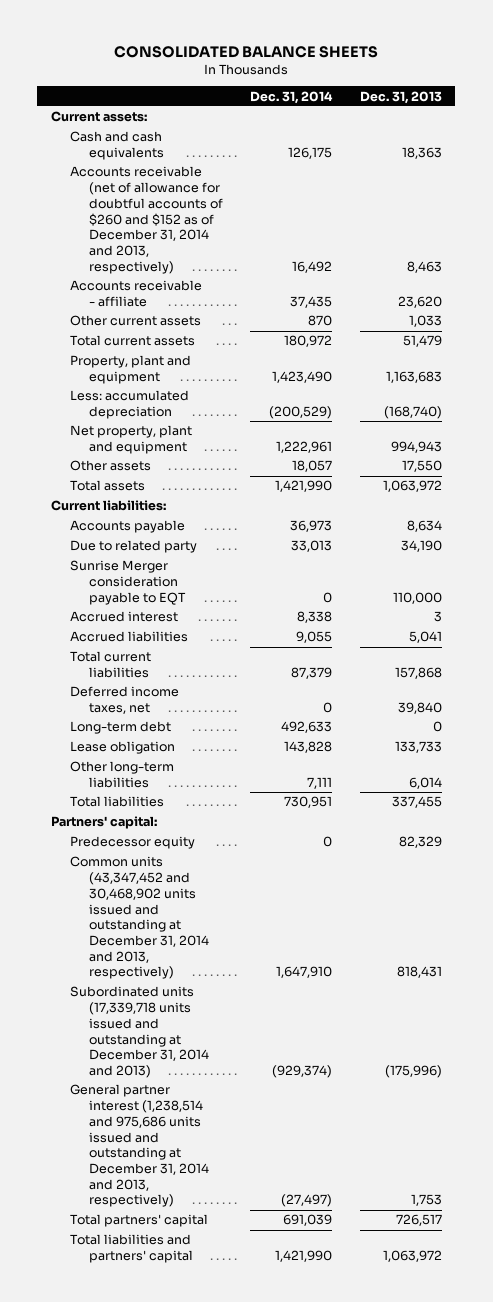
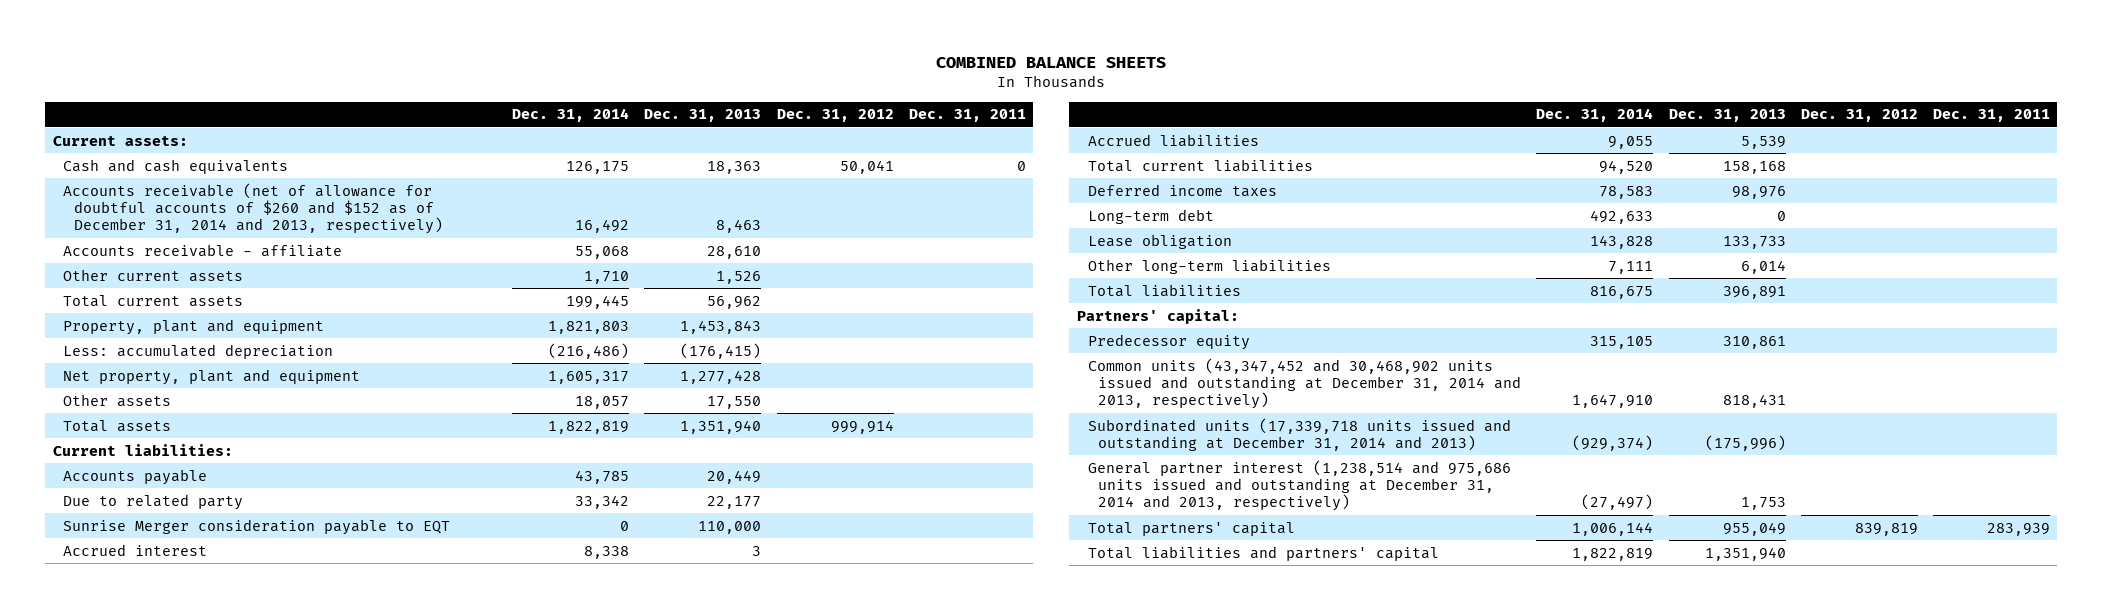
[114,45,379,58] CONSOLIDATED BALANCE SHEETS -> [936,56,1167,68] COMBINED BALANCE SHEETS
none -> [776,109,894,123] Dec. 31, 2012
none -> [908,109,1026,123] Dec. 31, 2011
[290,296,333,309] 37,435 -> [575,245,630,259] 55,068
[397,296,442,309] 23,620 -> [707,245,762,259] 28,610
[308,315,333,327] 870 -> [584,270,630,284] 1,710
[408,315,442,328] 1,033 -> [716,270,762,284] 1,526
[284,335,333,348] 180,972 -> [566,294,630,309] 199,445
[402,335,442,348] 51,479 -> [707,295,762,309] 56,962
[272,371,333,384] 1,423,490 -> [548,320,630,334] 1,821,803
[385,371,442,384] 1,163,683 -> [680,319,762,334] 1,453,843
[269,406,333,420] (200,529) -> [548,342,630,359] (216,486)
[383,406,442,420] (168,740) -> [680,342,762,359] (176,415)
[276,441,333,454] 1,222,961 -> [548,370,630,384] 1,605,317
[390,441,442,454] 994,943 -> [680,369,762,384] 1,277,428
[275,480,333,493] 1,421,990 -> [548,420,630,434] 1,822,819
[382,480,442,493] 1,063,972 -> [680,419,762,434] 1,351,940
[290,520,333,533] 36,973 -> [575,469,630,484] 43,785
[406,520,442,533] 8,634 -> [707,469,762,484] 20,449
[291,540,333,553] 33,013 -> [575,494,630,509] 33,342
[400,540,442,553] 34,190 -> [707,495,762,509] 22,177
[408,631,442,644] 5,041 -> [1740,135,1786,149] 5,539
[291,667,333,680] 87,379 -> [1599,159,1654,174] 94,520
[394,667,442,680] 157,868 -> [1722,160,1786,174] 158,168
[69,686,179,715] Deferred income taxes, net -> [1087,183,1277,197] Deferred income taxes
[323,702,333,714] 0 -> [1599,185,1654,199] 78,583
[397,702,442,715] 39,840 -> [1731,185,1786,199] 98,976
[284,796,333,809] 730,951 -> [1590,285,1654,299] 816,675
[391,796,442,809] 337,455 -> [1722,285,1786,299] 396,891
[323,836,333,848] 0 -> [1590,335,1654,349] 315,105
[398,836,442,849] 82,329 -> [1722,335,1786,349] 310,861
[283,1214,333,1227] 691,039 -> [1572,521,1654,536] 1,006,144
[395,1214,442,1227] 726,517 -> [1722,521,1786,536] 955,049
[275,1250,333,1263] 1,421,990 -> [1572,547,1654,561] 1,822,819
[382,1250,442,1263] 1,063,972 -> [1704,546,1786,561] 1,351,940

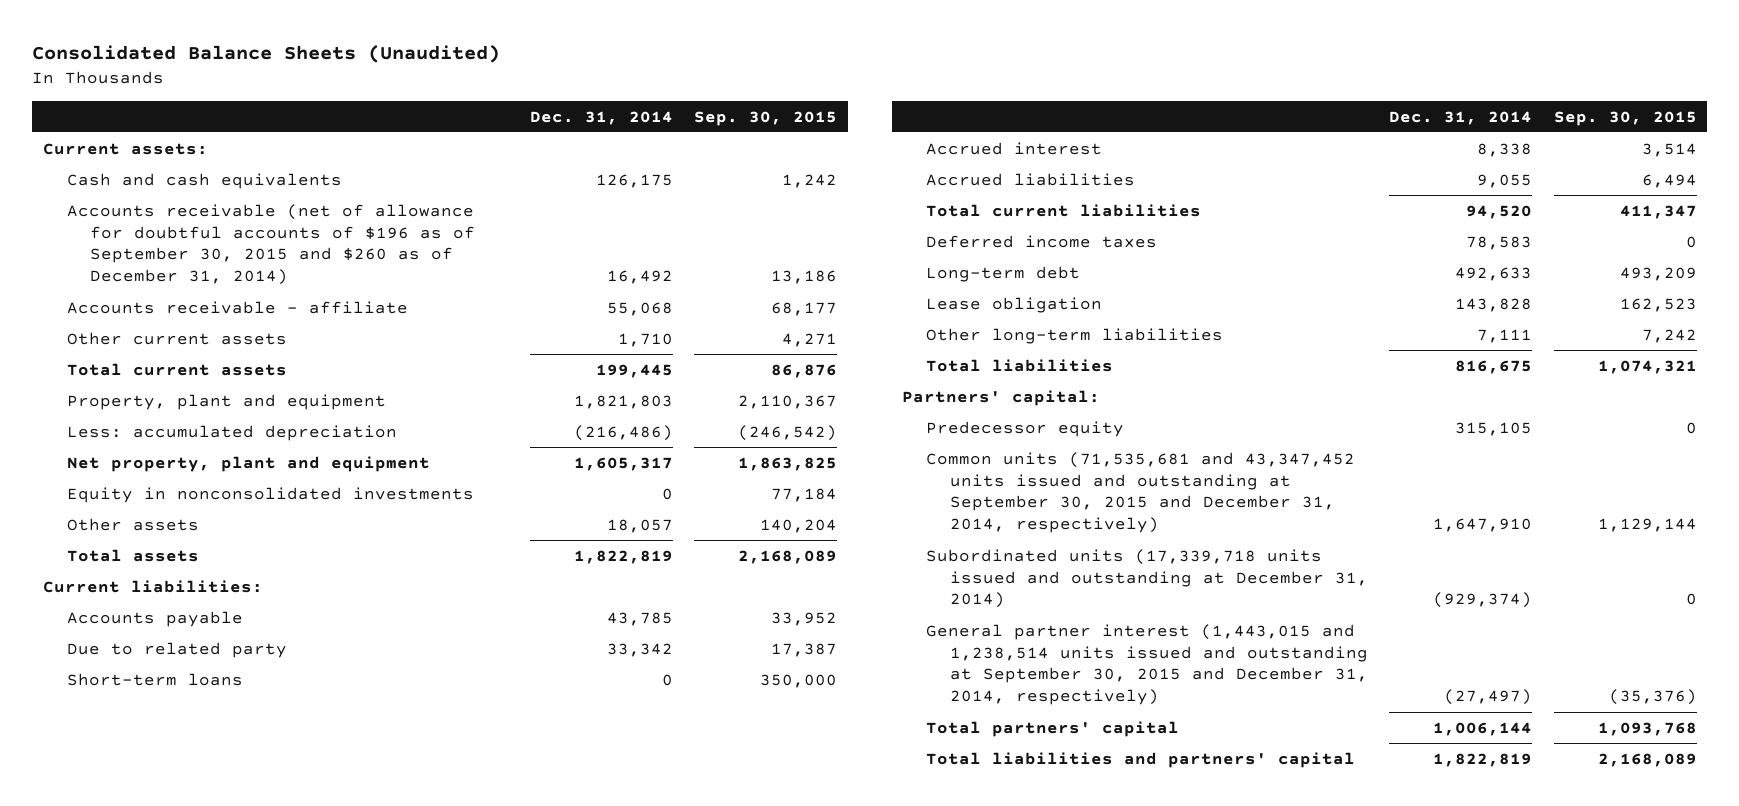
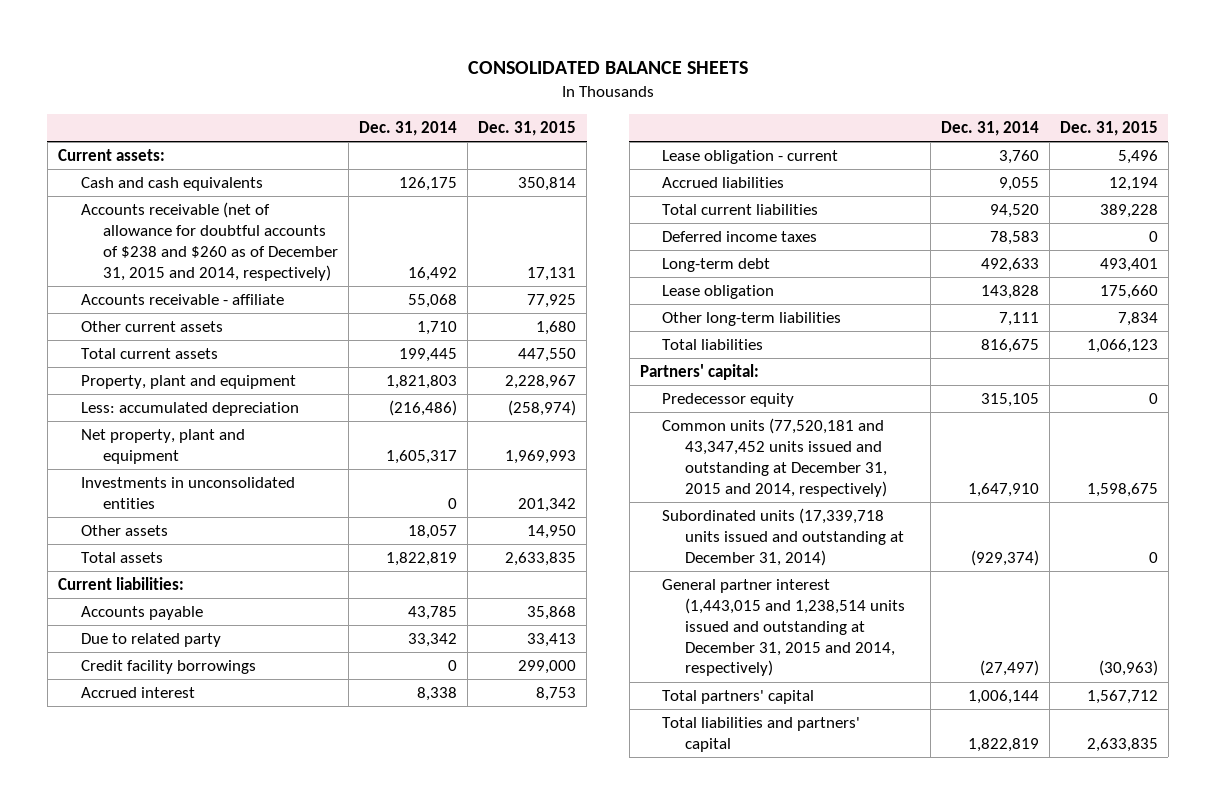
[32,45,501,64] Consolidated Balance Sheets (Unaudited) -> [467,60,748,74] CONSOLIDATED BALANCE SHEETS
[694,110,838,126] Sep. 30, 2015 -> none
none -> [478,121,577,137] Dec. 31, 2015
[66,203,476,286] Accounts receivable (net of allowance for doubtful accounts of $196 as of September 30, 2015 and $260 as of December 31, 2014) -> [80,202,339,281] Accounts receivable (net of allowance for doubtful accounts of $238 and $260 as of December 31, 2015 and 2014, respectively)
[66,486,474,503] Equity in nonconsolidated investments -> none
none -> [80,477,295,510] Investments in unconsolidated entities
[66,672,243,686] Short-term loans -> none
none -> [80,660,256,675] Credit facility borrowings
none -> [662,150,839,165] Lease obligation - current
[926,451,1356,534] Common units (71,535,681 and 43,347,452 units issued and outstanding at September 30, 2015 and December 31, 2014, respectively) -> [662,418,887,497] Common units (77,520,181 and 43,347,452 units issued and outstanding at December 31, 2015 and 2014, respectively)
[926,623,1369,706] General partner interest (1,443,015 and 1,238,514 units issued and outstanding at September 30, 2015 and December 31, 2014, respectively) -> [662,579,905,677] General partner interest (1,443,015 and 1,238,514 units issued and outstanding at December 31, 2015 and 2014, respectively)

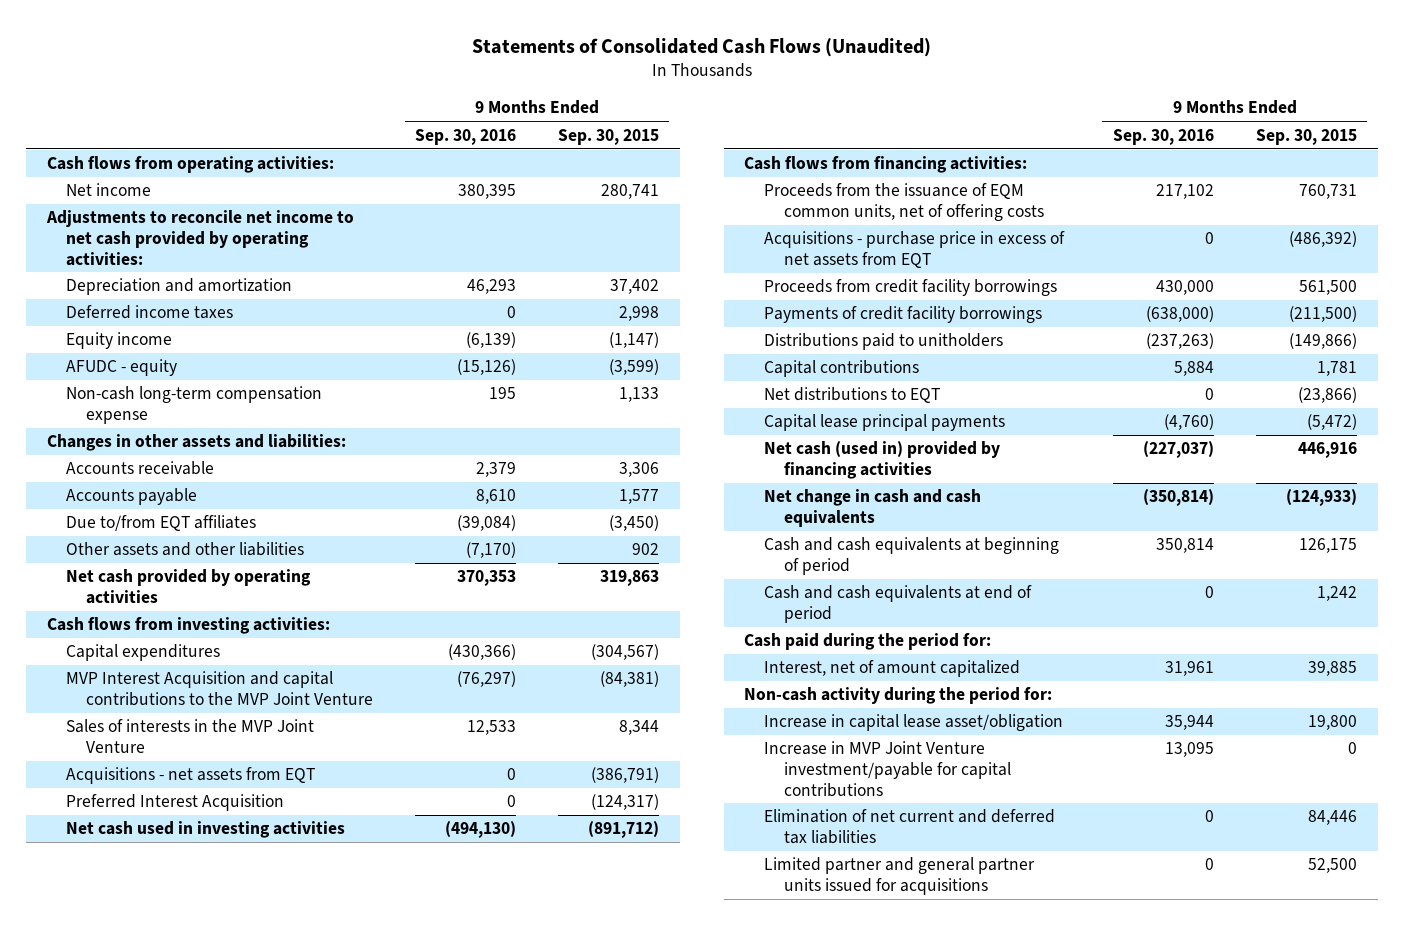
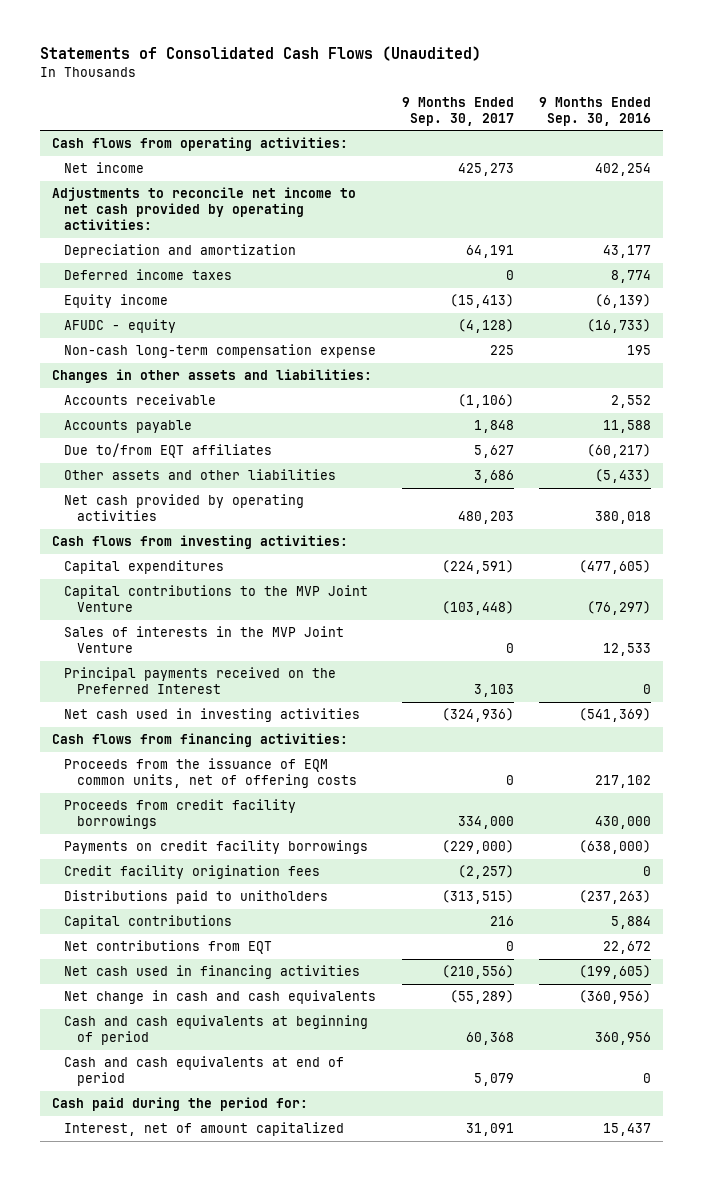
[557,128,659,145] Sep. 30, 2015 -> none
none -> [401,96,514,126] 9 Months Ended Sep. 30, 2017
[457,184,516,200] 380,395 -> [594,162,651,176] 402,254
[466,279,516,295] 46,293 -> [602,244,651,258] 43,177
[506,306,516,319] 0 -> [610,269,651,283] 8,774
[456,359,516,376] (15,126) -> [586,318,651,333] (16,733)
[475,462,516,478] 2,379 -> [610,394,651,408] 2,552
[475,489,516,505] 8,610 -> [602,419,651,433] 11,588
[456,515,516,532] (39,084) -> [586,443,651,458] (60,217)
[465,542,516,559] (7,170) -> [594,468,651,483] (5,433)
[456,570,516,587] 370,353 -> [594,510,651,524] 380,018
[447,644,516,661] (430,366) -> [578,559,651,574] (477,605)
[66,671,374,706] MVP Interest Acquisition and capital contributions to the MVP Joint Venture -> [64,584,369,612] Capital contributions to the MVP Joint Venture
[66,767,316,785] Acquisitions - net assets from EQT -> none
[66,794,285,812] Preferred Interest Acquisition -> none
none -> [64,666,337,694] Principal payments received on the Preferred Interest
[444,821,516,839] (494,130) -> [578,707,651,722] (541,369)
[764,231,1066,268] Acquisitions - purchase price in excess of net assets from EQT -> none
[764,306,1043,324] Payments of credit facility borrowings -> [64,839,369,854] Payments on credit facility borrowings
none -> [64,864,321,879] Credit facility origination fees
[764,387,941,404] Net distributions to EQT -> none
[764,414,1006,432] Capital lease principal payments -> none
none -> [64,939,273,954] Net contributions from EQT
[764,441,1001,479] Net cash (used in) provided by financing activities -> [64,964,361,979] Net cash used in financing activities
[1142,441,1214,459] (227,037) -> [578,964,651,979] (199,605)
[1142,489,1214,507] (350,814) -> [578,989,651,1004] (360,956)
[1155,538,1214,554] 350,814 -> [594,1031,651,1045] 360,956
[744,687,1053,705] Non-cash activity during the period for: -> none
[764,714,1064,732] Increase in capital lease asset/obligation -> none
[764,741,1011,797] Increase in MVP Joint Venture investment/payable for capital contributions -> none
[764,809,1056,844] Elimination of net current and deferred tax liabilities -> none
[764,857,1036,895] Limited partner and general partner units issued for acquisitions -> none
[1164,661,1214,677] 31,961 -> [602,1122,651,1136] 15,437

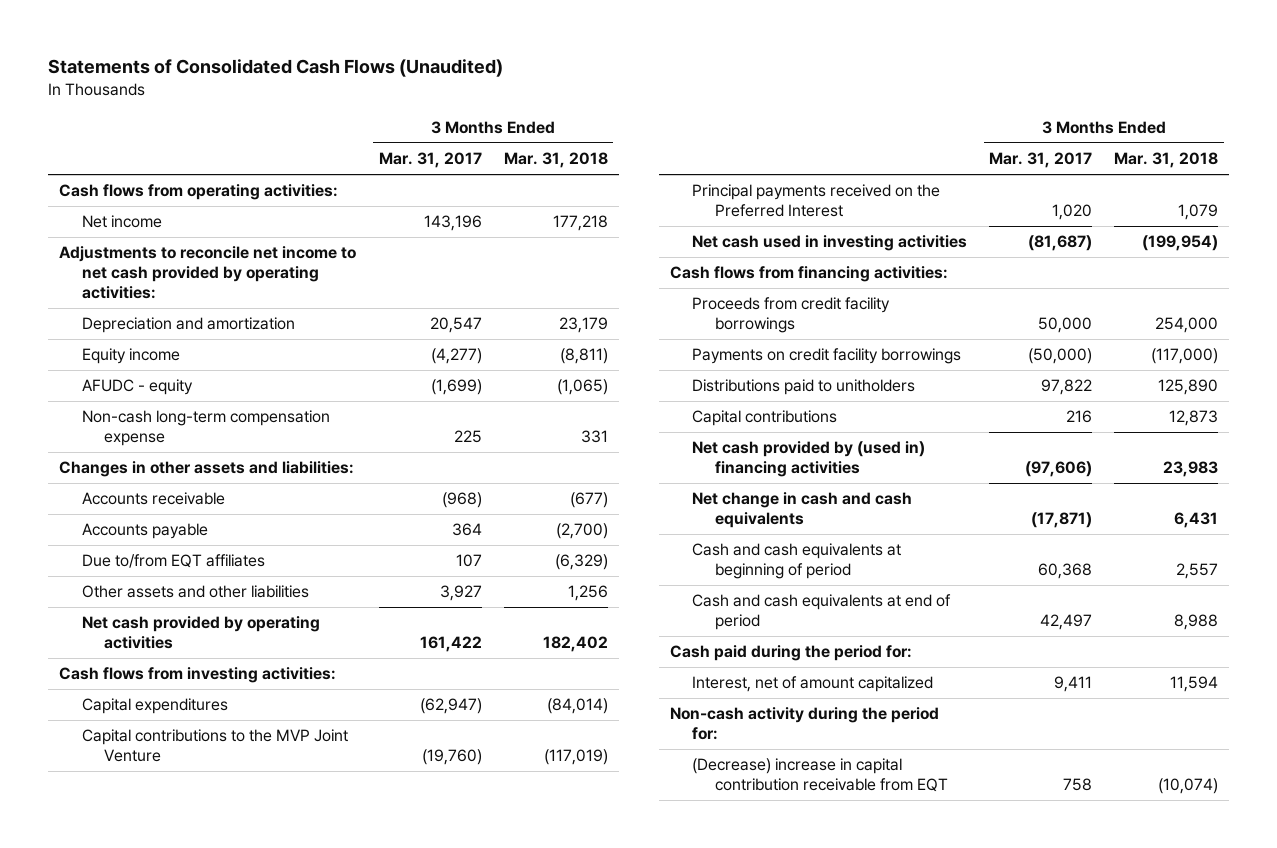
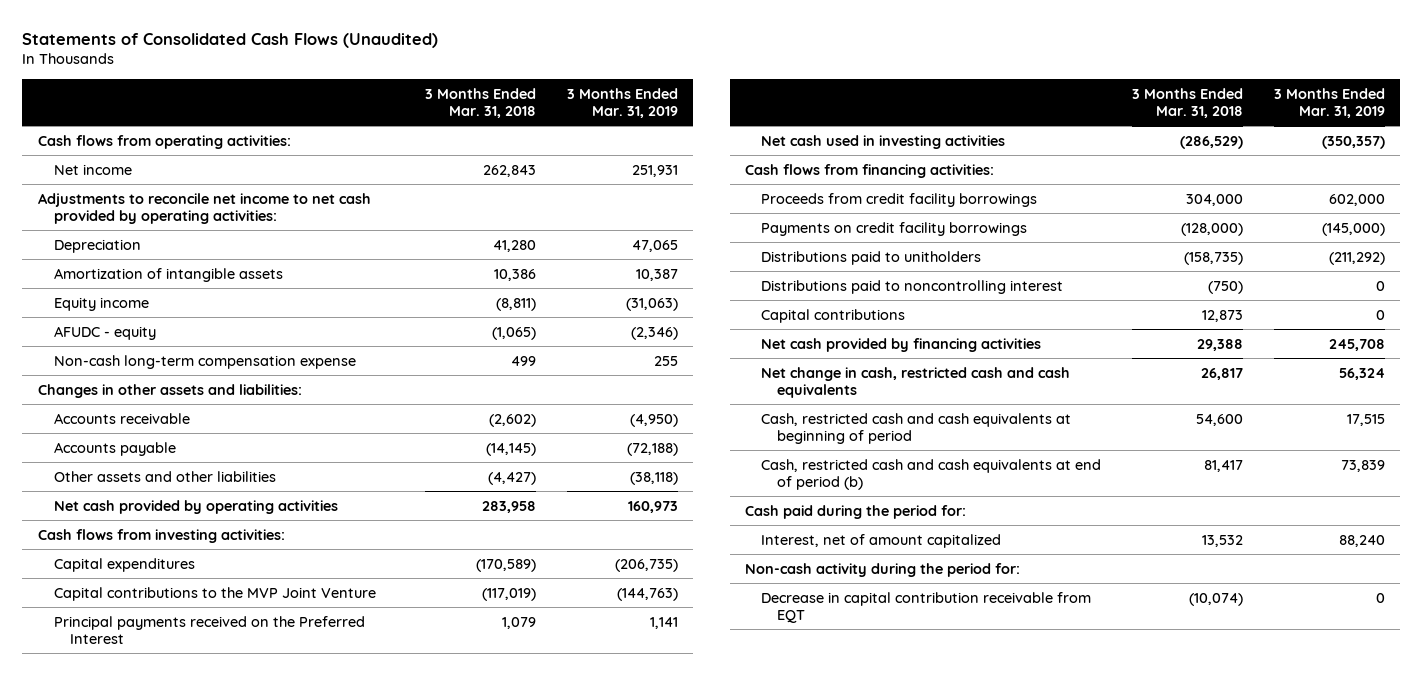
[378,152,482,169] Mar. 31, 2017 -> none
none -> [566,87,678,119] 3 Months Ended Mar. 31, 2019
[552,215,608,232] 177,218 -> [482,164,536,177] 262,843
[81,317,295,334] Depreciation and amortization -> [53,238,141,253] Depreciation
[558,317,608,334] 23,179 -> [492,239,536,252] 41,280
none -> [53,267,283,282] Amortization of intangible assets
[580,430,608,444] 331 -> [510,355,536,366] 499
[81,554,265,569] Due to/from EQT affiliates -> none
[569,492,608,509] (677) -> [488,413,536,427] (2,602)
[555,523,608,540] (2,700) -> [485,442,536,456] (14,145)
[567,585,608,602] 1,256 -> [487,471,536,485] (4,427)
[542,636,608,653] 182,402 -> [481,500,536,513] 283,958
[546,698,608,715] (84,014) -> [475,558,536,572] (170,589)
[1142,235,1219,252] (199,954) -> [1179,135,1243,149] (286,529)
[1155,317,1219,334] 254,000 -> [1185,193,1243,206] 304,000
[1151,348,1219,365] (117,000) -> [1180,222,1243,236] (128,000)
[1158,379,1219,396] 125,890 -> [1183,251,1243,265] (158,735)
none -> [761,279,1064,294] Distributions paid to noncontrolling interest
[692,441,926,478] Net cash provided by (used in) financing activities -> [761,337,1042,352] Net cash provided by financing activities
[1163,461,1219,478] 23,983 -> [1196,338,1243,351] 29,388
[692,492,913,529] Net change in cash and cash equivalents -> [761,366,1071,399] Net change in cash, restricted cash and cash equivalents
[1174,512,1219,529] 6,431 -> [1200,367,1243,380] 26,817
[692,543,902,580] Cash and cash equivalents at beginning of period -> [761,412,1072,445] Cash, restricted cash and cash equivalents at beginning of period
[1176,563,1219,580] 2,557 -> [1195,413,1243,426] 54,600
[692,594,952,631] Cash and cash equivalents at end of period -> [761,458,1102,491] Cash, restricted cash and cash equivalents at end of period (b)
[1174,614,1219,631] 8,988 -> [1203,459,1243,472] 81,417
[1170,676,1219,693] 11,594 -> [1201,534,1243,547] 13,532
[692,758,948,793] (Decrease) increase in capital contribution receivable from EQT -> [761,591,1092,624] Decrease in capital contribution receivable from EQT

